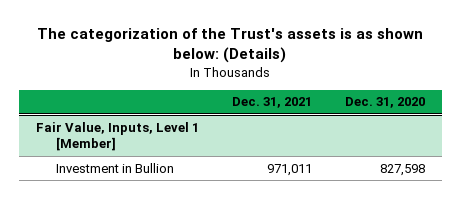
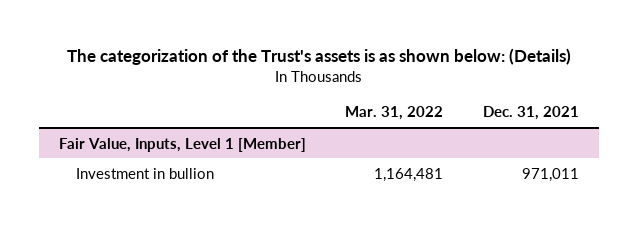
[345,97,426,109] Dec. 31, 2020 -> none
none -> [345,106,444,121] Mar. 31, 2022
[56,162,175,173] Investment in Bullion -> [75,167,214,179] Investment in bullion

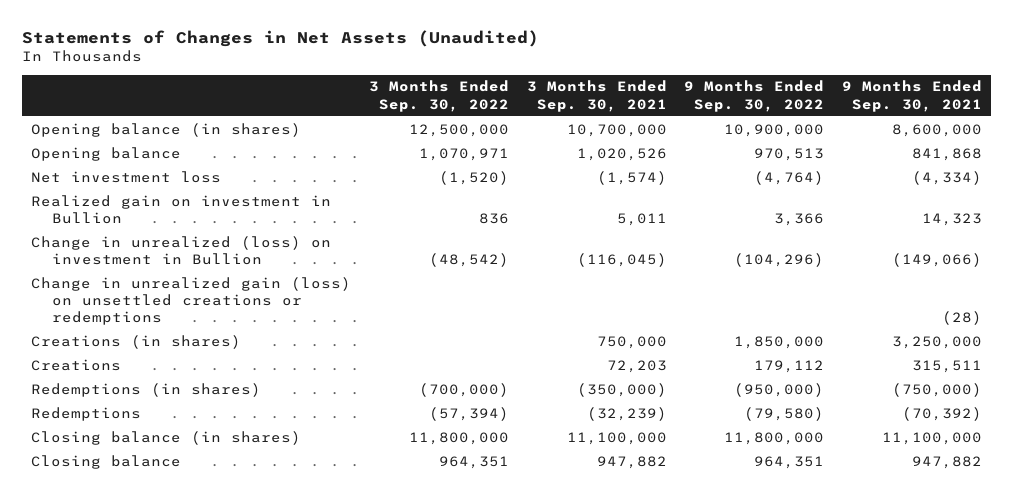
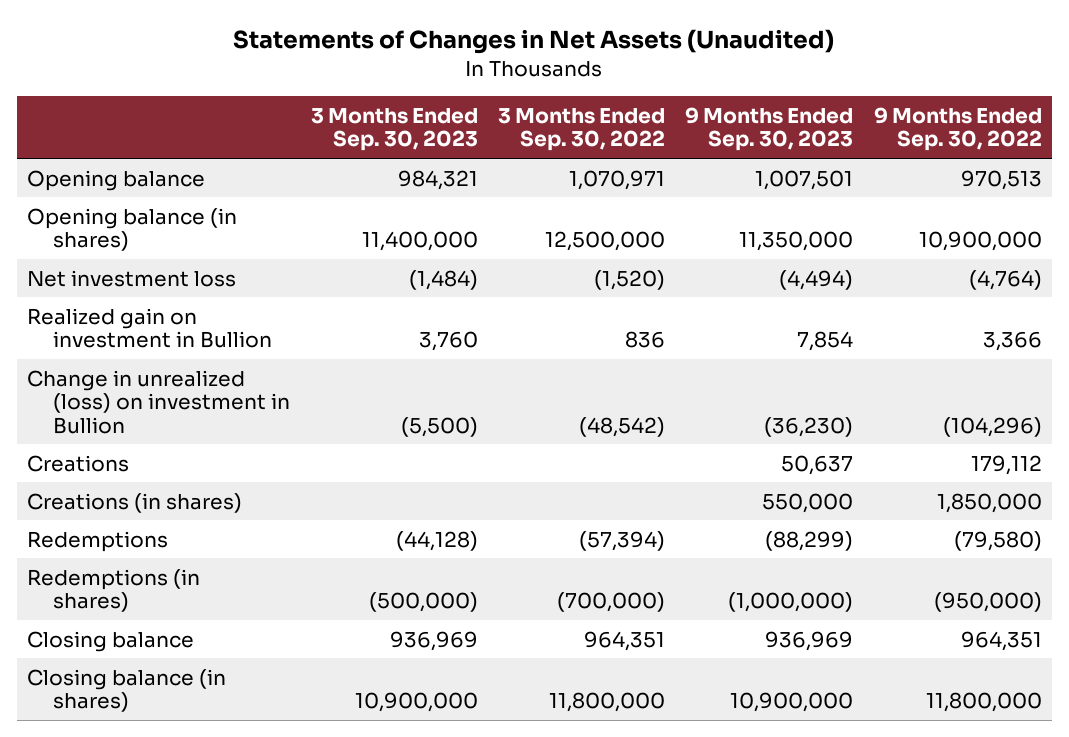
[526,80,667,112] 3 Months Ended Sep. 30, 2021 -> none
[842,80,983,112] 9 Months Ended Sep. 30, 2021 -> none
none -> [310,107,478,152] 3 Months Ended Sep. 30, 2023
none -> [685,106,854,152] 9 Months Ended Sep. 30, 2023
[31,122,302,137] Opening balance (in shares) -> [26,207,237,252] Opening balance (in shares)
[31,276,352,325] Change in unrealized gain (loss) on unsettled creations or redemptions -> none
[31,334,242,349] Creations (in shares) -> [26,492,242,513] Creations (in shares)
[31,382,262,397] Redemptions (in shares) -> [26,568,200,613] Redemptions (in shares)
[31,430,302,445] Closing balance (in shares) -> [26,668,226,713] Closing balance (in shares)

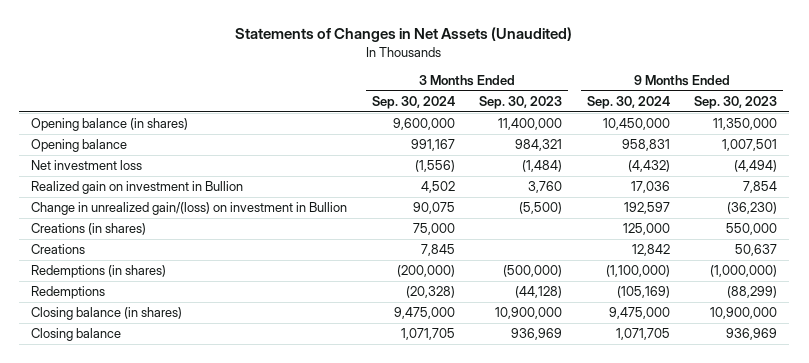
[497,107,665,152] 3 Months Ended Sep. 30, 2022 -> none
[873,106,1042,152] 9 Months Ended Sep. 30, 2022 -> none
none -> [371,95,455,109] Sep. 30, 2024
none -> [586,95,670,109] Sep. 30, 2024
[26,169,205,191] Opening balance -> [31,139,128,153] Opening balance
[26,369,291,434] Change in unrealized (loss) on investment in Bullion -> [31,202,348,216] Change in unrealized gain/(loss) on investment in Bullion
[26,454,129,472] Creations -> [31,244,86,255] Creations
[26,530,168,552] Redemptions -> [31,286,106,300] Redemptions
[26,630,194,652] Closing balance -> [31,328,122,342] Closing balance

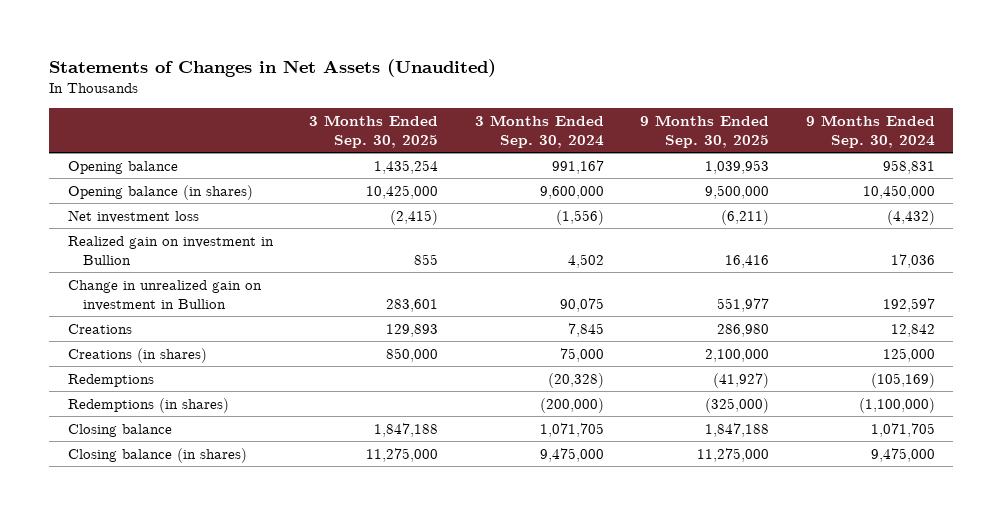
[479,95,563,109] Sep. 30, 2023 -> none
[694,95,778,109] Sep. 30, 2023 -> none
none -> [309,115,439,148] 3 Months Ended Sep. 30, 2025
none -> [640,115,770,148] 9 Months Ended Sep. 30, 2025
[31,118,189,132] Opening balance (in shares) -> [67,184,253,200] Opening balance (in shares)
[31,202,348,216] Change in unrealized gain/(loss) on investment in Bullion -> [67,279,262,311] Change in unrealized gain on investment in Bullion
[31,223,147,236] Creations (in shares) -> [67,347,207,363] Creations (in shares)
[31,265,167,279] Redemptions (in shares) -> [67,397,229,413] Redemptions (in shares)
[31,307,183,321] Closing balance (in shares) -> [67,447,247,463] Closing balance (in shares)

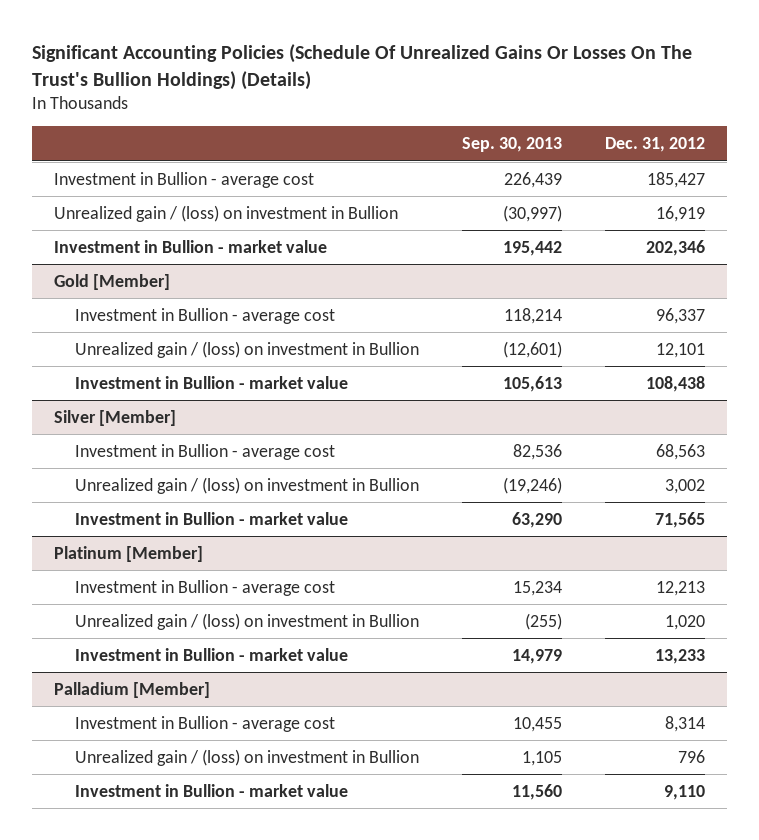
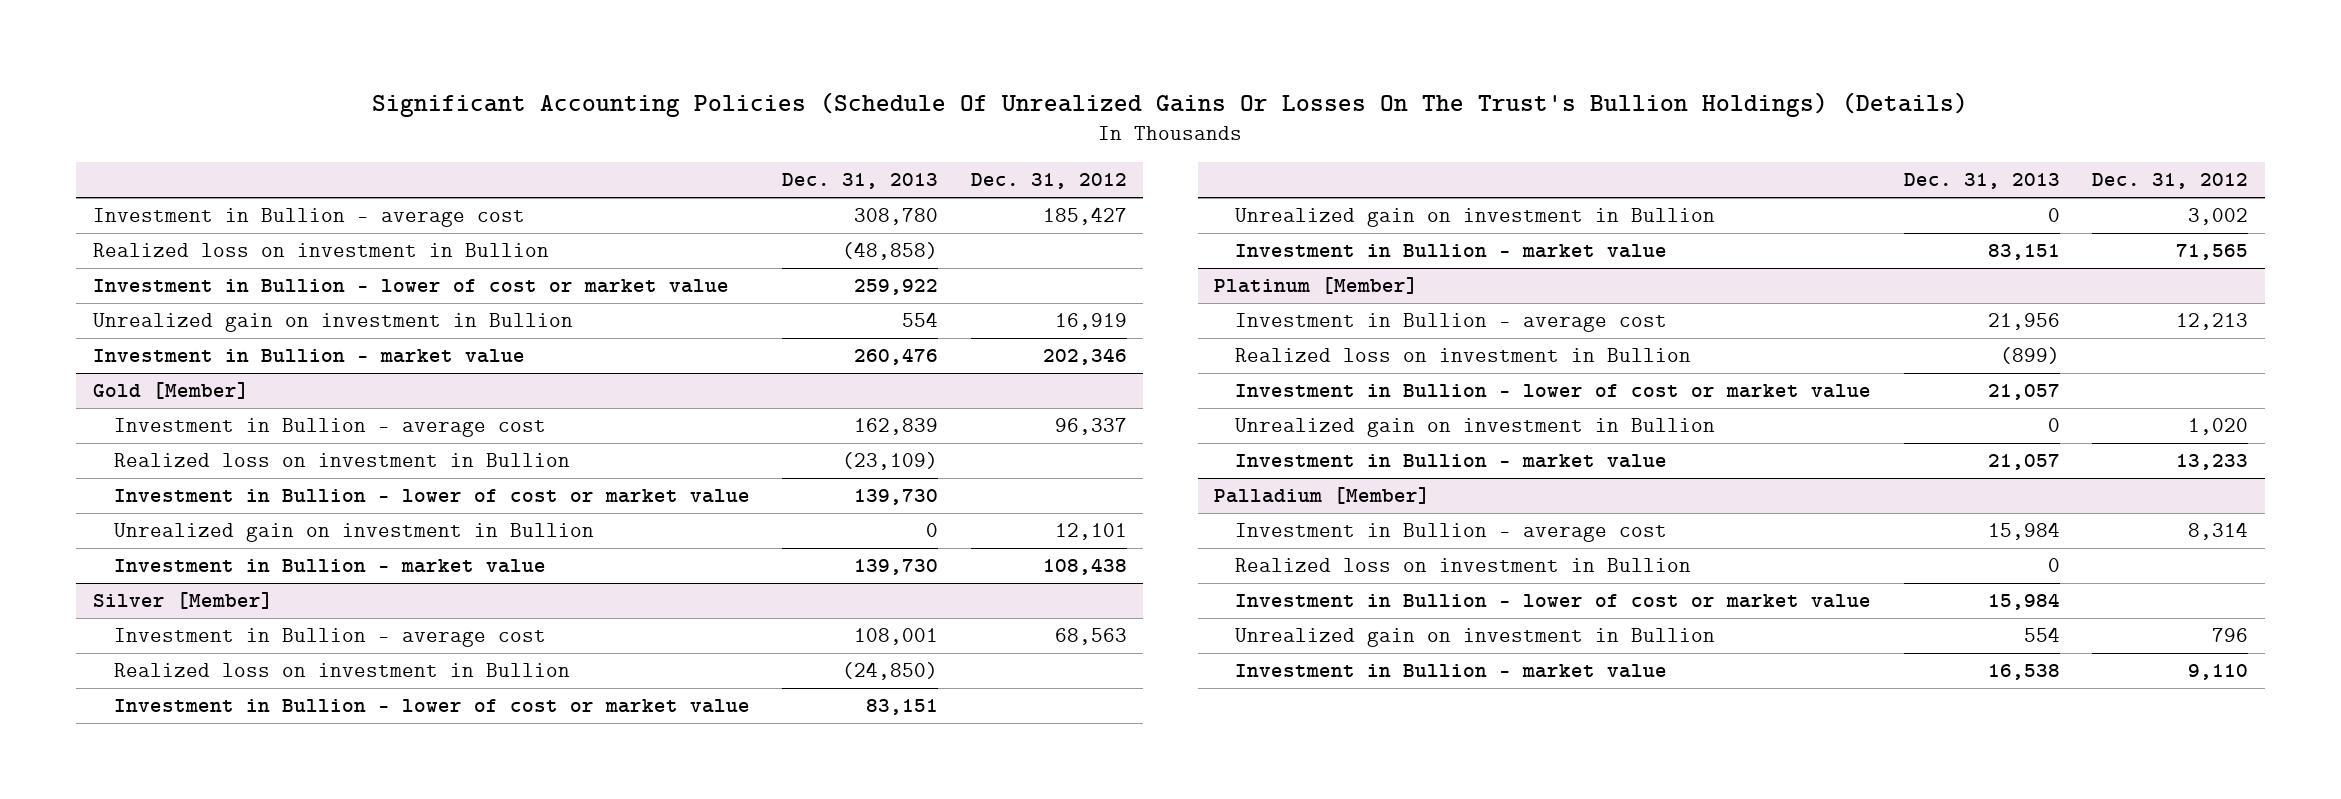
[461,137,562,153] Sep. 30, 2013 -> none
none -> [782,173,939,190] Dec. 31, 2013
none -> [92,243,549,258] Realized loss on investment in Bullion
none -> [92,279,729,294] Investment in Bullion - lower of cost or market value
[53,204,398,222] Unrealized gain / (loss) on investment in Bullion -> [92,313,573,333] Unrealized gain on investment in Bullion
none -> [113,453,570,468] Realized loss on investment in Bullion
none -> [113,489,750,504] Investment in Bullion - lower of cost or market value
[74,340,419,358] Unrealized gain / (loss) on investment in Bullion -> [113,523,594,543] Unrealized gain on investment in Bullion
none -> [113,663,570,678] Realized loss on investment in Bullion
none -> [113,699,750,714] Investment in Bullion - lower of cost or market value
[74,476,419,494] Unrealized gain / (loss) on investment in Bullion -> [1235,208,1716,228] Unrealized gain on investment in Bullion
none -> [1235,348,1692,363] Realized loss on investment in Bullion
none -> [1235,384,1872,399] Investment in Bullion - lower of cost or market value
[74,612,419,630] Unrealized gain / (loss) on investment in Bullion -> [1235,418,1716,438] Unrealized gain on investment in Bullion
none -> [1235,558,1692,573] Realized loss on investment in Bullion
none -> [1235,594,1872,609] Investment in Bullion - lower of cost or market value
[74,748,419,766] Unrealized gain / (loss) on investment in Bullion -> [1235,628,1716,648] Unrealized gain on investment in Bullion

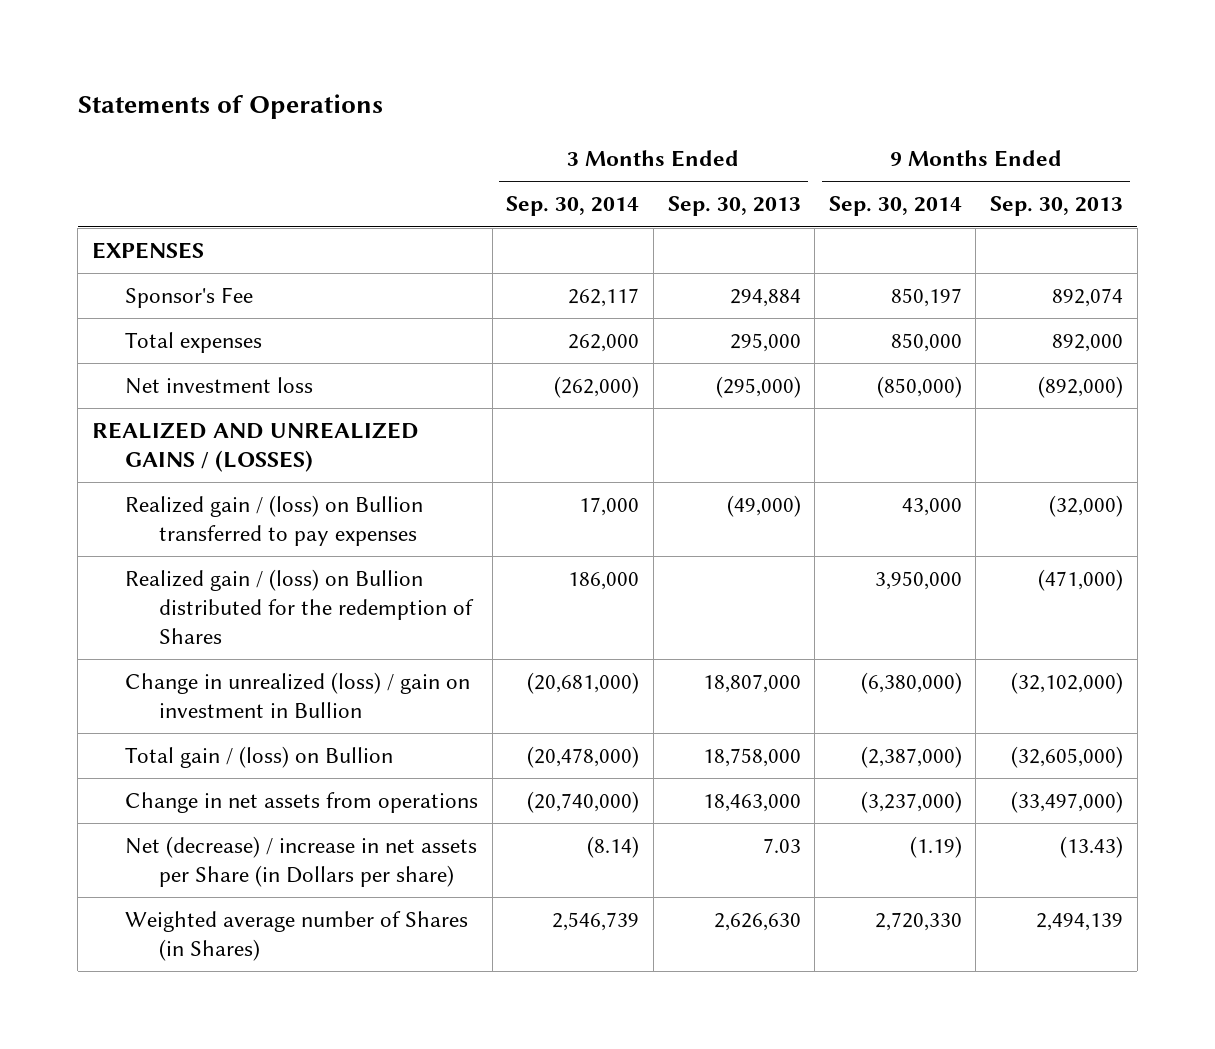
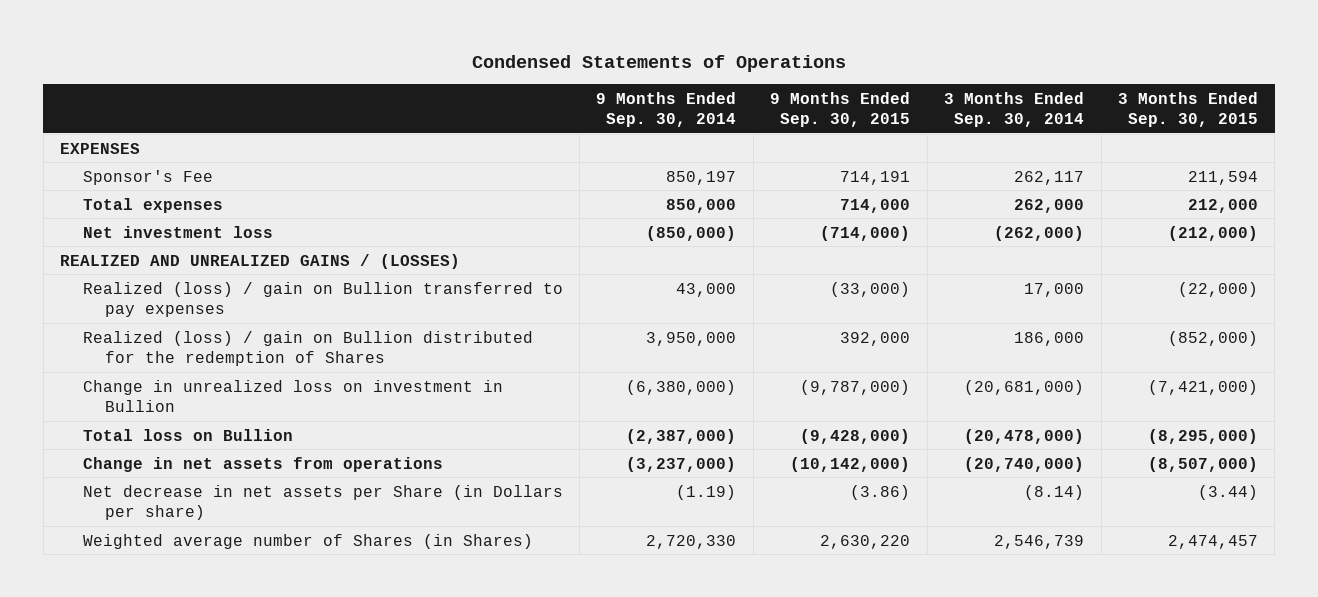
[77,94,383,120] Statements of Operations -> [472,55,847,73] Condensed Statements of Operations
[667,196,801,217] Sep. 30, 2013 -> none
[989,196,1123,217] Sep. 30, 2013 -> none
none -> [770,91,911,127] 9 Months Ended Sep. 30, 2015
none -> [1117,91,1258,127] 3 Months Ended Sep. 30, 2015
[125,495,424,547] Realized gain / (loss) on Bullion transferred to pay expenses -> [82,281,563,317] Realized (loss) / gain on Bullion transferred to pay expenses
[125,569,474,645] Realized gain / (loss) on Bullion distributed for the redemption of Shares -> [82,330,533,366] Realized (loss) / gain on Bullion distributed for the redemption of Shares
[125,672,471,719] Change in unrealized (loss) / gain on investment in Bullion -> [82,379,503,412] Change in unrealized loss on investment in Bullion
[125,746,394,769] Total gain / (loss) on Bullion -> [82,428,293,441] Total loss on Bullion
[125,836,478,888] Net (decrease) / increase in net assets per Share (in Dollars per share) -> [82,484,563,520] Net decrease in net assets per Share (in Dollars per share)

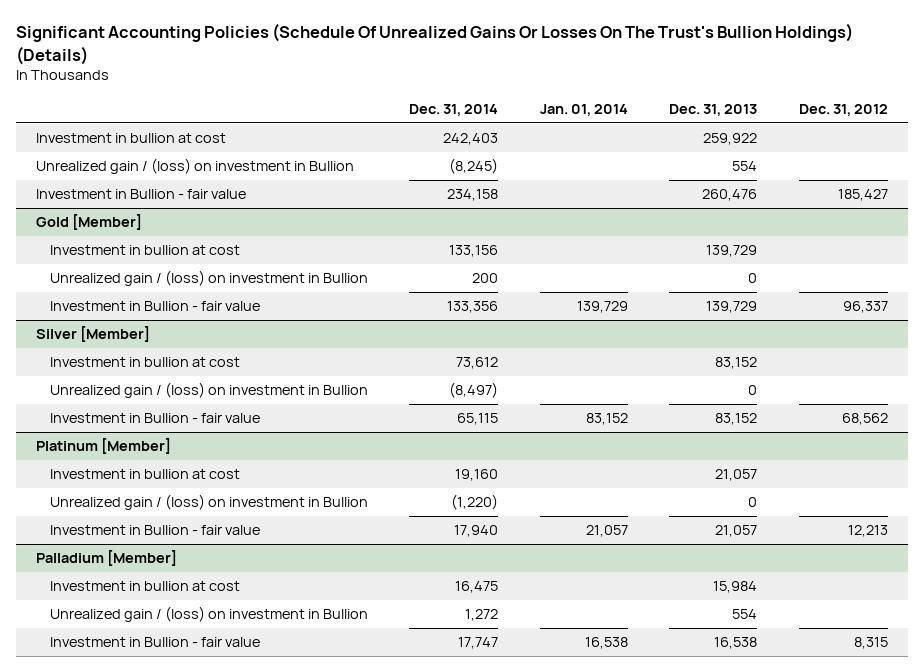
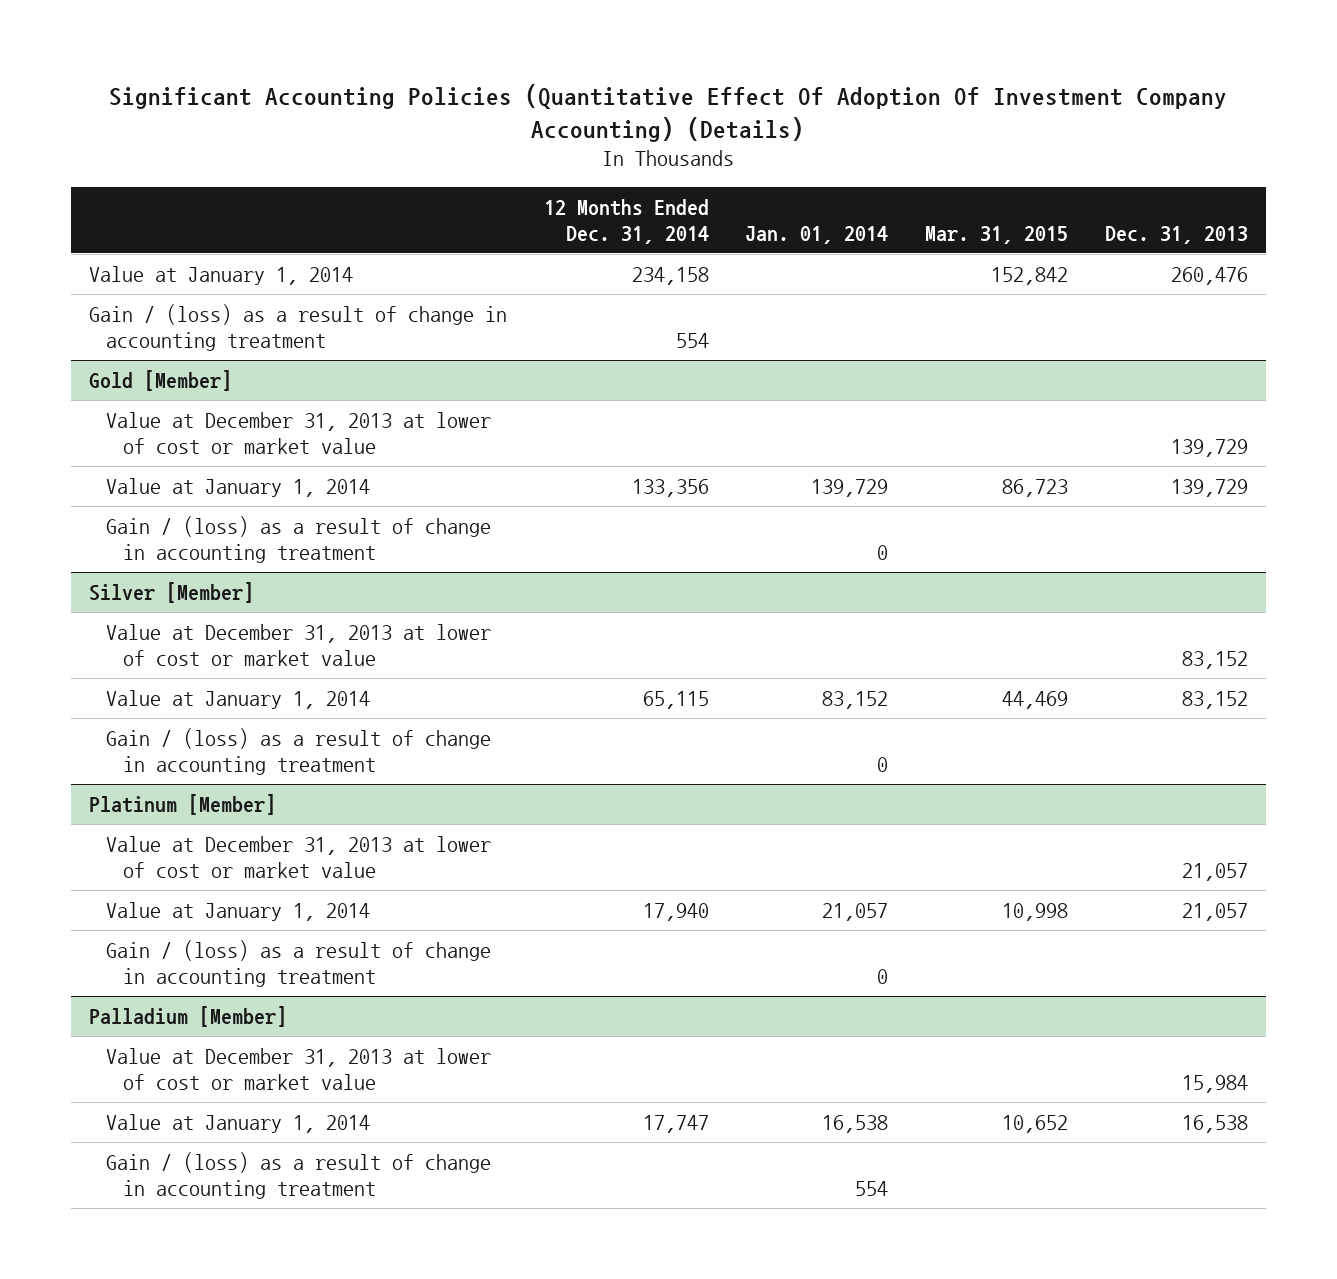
[15,23,853,65] Significant Accounting Policies (Schedule Of Unrealized Gains Or Losses On The Trust's Bullion Holdings) (Details) -> [109,83,1228,142] Significant Accounting Policies (Quantitative Effect Of Adoption Of Investment Company Accounting) (Details)
[409,104,499,117] Dec. 31, 2014 -> none
[798,104,888,117] Dec. 31, 2012 -> none
none -> [543,198,709,244] 12 Months Ended Dec. 31, 2014
none -> [925,225,1069,244] Mar. 31, 2015
[36,133,227,144] Investment in bullion at cost -> none
[36,158,355,175] Unrealized gain / (loss) on investment in Bullion -> none
[36,189,247,200] Investment in Bullion - fair value -> [88,265,353,285] Value at January 1, 2014
none -> [88,303,507,351] Gain / (loss) as a result of change in accounting treatment
[49,270,368,287] Unrealized gain / (loss) on investment in Bullion -> none
[49,245,240,256] Investment in bullion at cost -> [105,411,491,454] Value at December 31, 2013 at lower of cost or market value
[49,301,260,312] Investment in Bullion - fair value -> [105,477,370,497] Value at January 1, 2014
none -> [105,515,491,563] Gain / (loss) as a result of change in accounting treatment
[49,382,368,399] Unrealized gain / (loss) on investment in Bullion -> none
[49,357,240,368] Investment in bullion at cost -> [105,623,491,666] Value at December 31, 2013 at lower of cost or market value
[49,413,260,424] Investment in Bullion - fair value -> [105,689,370,709] Value at January 1, 2014
none -> [105,727,491,775] Gain / (loss) as a result of change in accounting treatment
[49,494,368,511] Unrealized gain / (loss) on investment in Bullion -> none
[49,469,240,480] Investment in bullion at cost -> [105,835,491,878] Value at December 31, 2013 at lower of cost or market value
[49,525,260,536] Investment in Bullion - fair value -> [105,901,370,921] Value at January 1, 2014
none -> [105,939,491,987] Gain / (loss) as a result of change in accounting treatment
[49,606,368,623] Unrealized gain / (loss) on investment in Bullion -> none
[49,581,240,592] Investment in bullion at cost -> [105,1047,491,1090] Value at December 31, 2013 at lower of cost or market value
[49,637,260,648] Investment in Bullion - fair value -> [105,1113,370,1133] Value at January 1, 2014
none -> [105,1151,491,1199] Gain / (loss) as a result of change in accounting treatment

